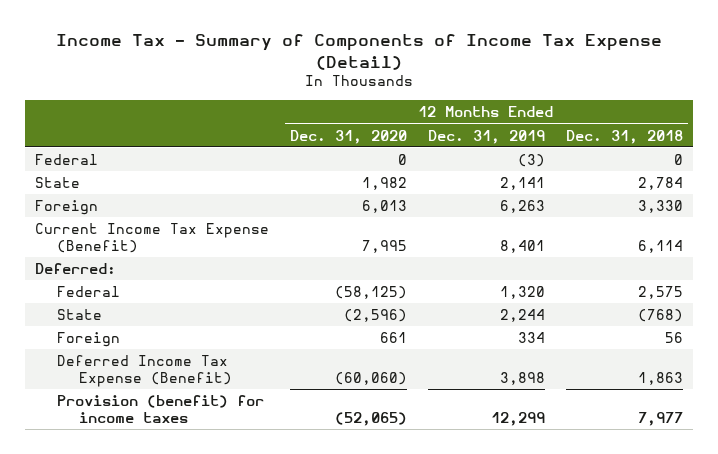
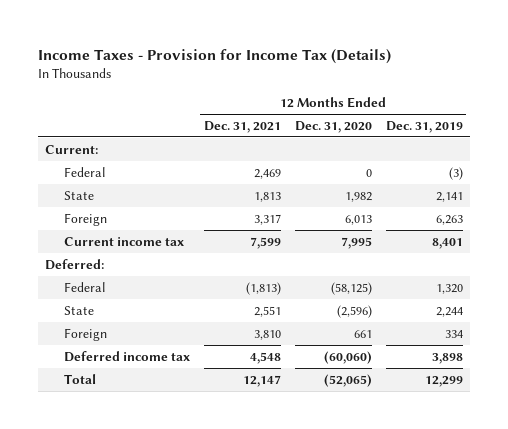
[56,34,663,70] Income Tax - Summary of Components of Income Tax Expense (Detail) -> [38,48,392,64] Income Taxes - Provision for Income Tax (Details)
[565,129,683,144] Dec. 31, 2018 -> none
none -> [203,120,281,133] Dec. 31, 2021
none -> [45,144,99,154] Current:
[35,222,270,253] Current Income Tax Expense (Benefit) -> [63,236,184,246] Current income tax
[57,354,233,387] Deferred Income Tax Expense (Benefit) -> [63,350,190,362] Deferred income tax
[57,394,265,423] Provision (benefit) for income taxes -> [63,373,96,384] Total

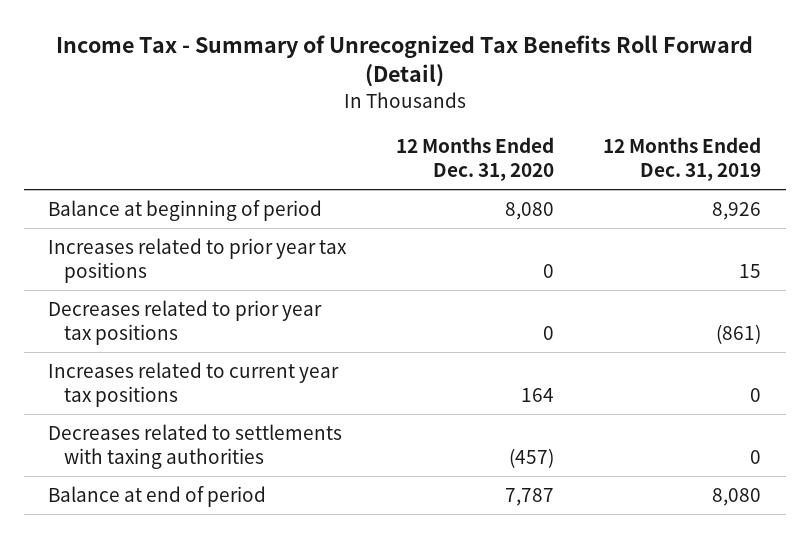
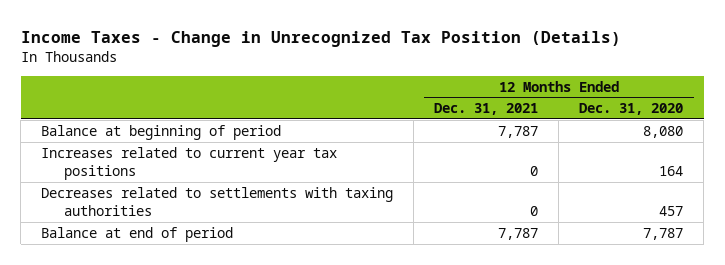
[55,35,753,88] Income Tax - Summary of Unrecognized Tax Benefits Roll Forward (Detail) -> [20,30,621,47] Income Taxes - Change in Unrecognized Tax Position (Details)
[603,136,762,181] 12 Months Ended Dec. 31, 2019 -> none
none -> [434,103,539,116] Dec. 31, 2021
[48,238,348,283] Increases related to prior year tax positions -> none
[48,300,323,345] Decreases related to prior year tax positions -> none
[508,447,554,468] (457) -> [659,205,684,216] 457

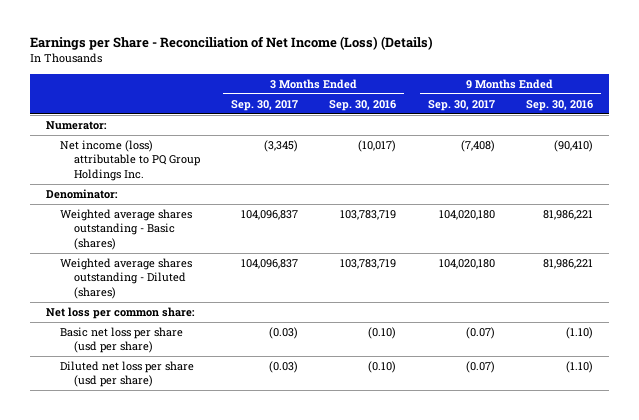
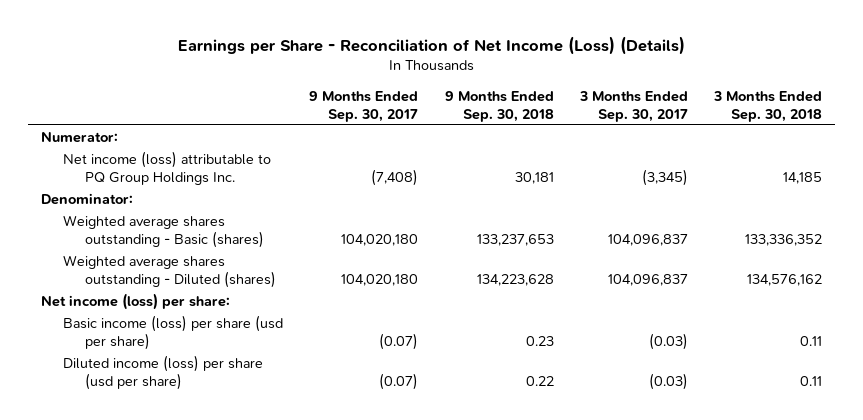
[329,99,397,111] Sep. 30, 2016 -> none
[526,99,594,111] Sep. 30, 2016 -> none
none -> [444,90,554,122] 9 Months Ended Sep. 30, 2018
none -> [712,90,822,122] 3 Months Ended Sep. 30, 2018
[45,307,195,320] Net loss per common share: -> [41,292,231,310] Net income (loss) per share:
[59,327,183,354] Basic net loss per share (usd per share) -> [63,314,284,350] Basic income (loss) per share (usd per share)
[59,361,194,388] Diluted net loss per share (usd per share) -> [63,354,264,390] Diluted income (loss) per share (usd per share)

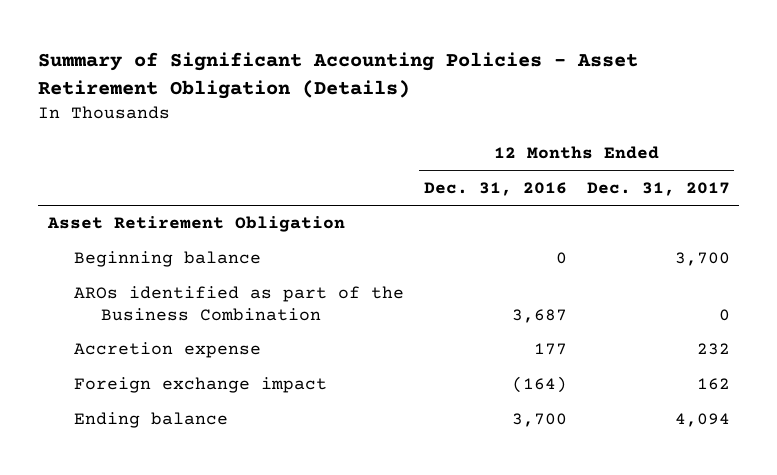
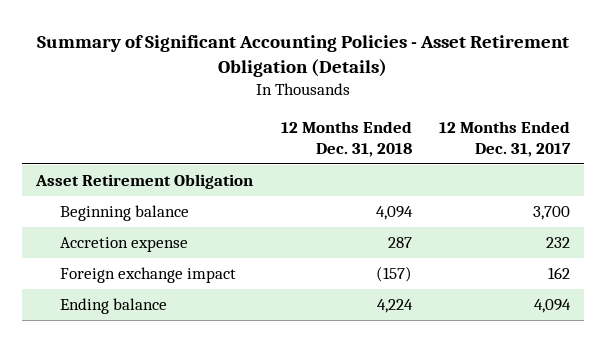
[423,181,567,196] Dec. 31, 2016 -> none
none -> [280,120,412,157] 12 Months Ended Dec. 31, 2018
[74,286,405,322] AROs identified as part of the Business Combination -> none

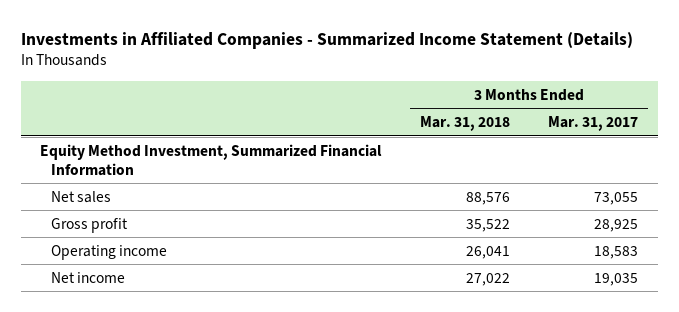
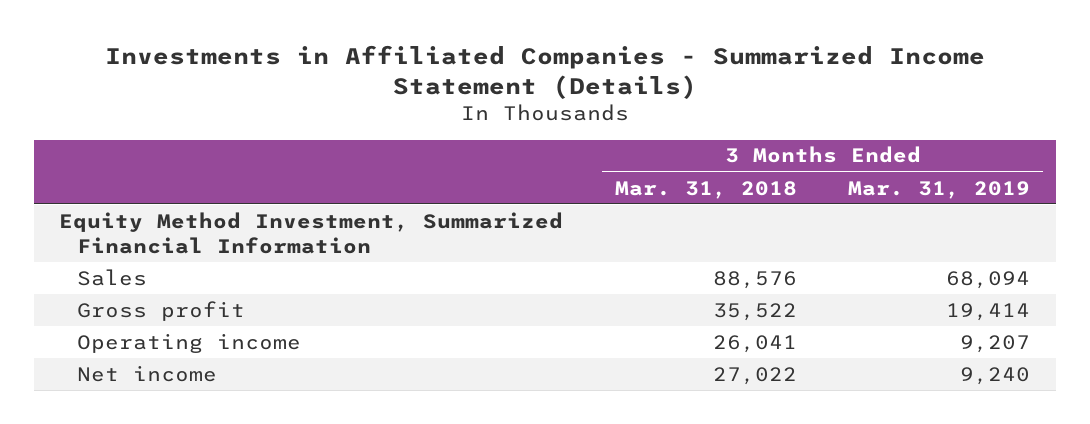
[548,116,639,132] Mar. 31, 2017 -> none
none -> [848,180,1031,199] Mar. 31, 2019
[51,190,112,203] Net sales -> [77,268,148,286] Sales

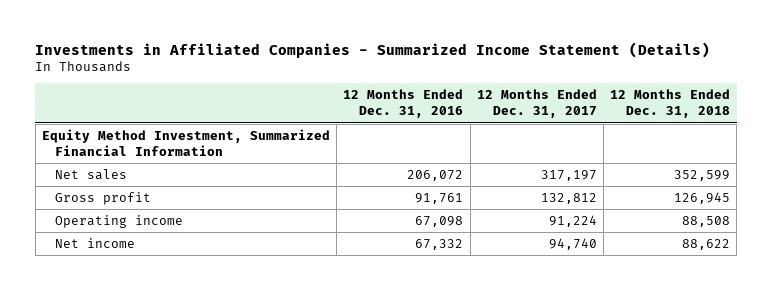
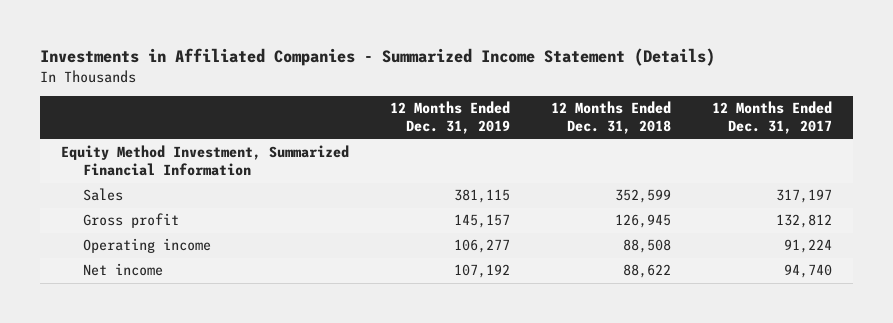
[343,89,464,119] 12 Months Ended Dec. 31, 2016 -> none
none -> [389,101,510,135] 12 Months Ended Dec. 31, 2019
[55,168,128,180] Net sales -> [82,188,123,202] Sales

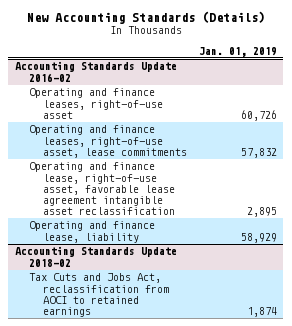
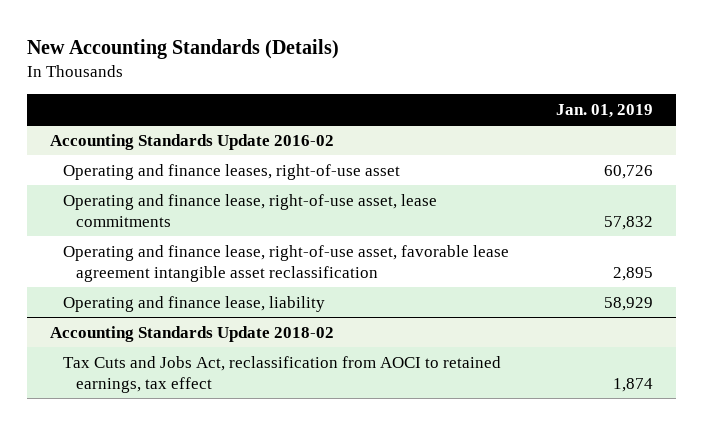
[28,125,187,158] Operating and finance leases, right-of-use asset, lease commitments -> [63,193,438,227] Operating and finance lease, right-of-use asset, lease commitments
[28,273,169,317] Tax Cuts and Jobs Act, reclassification from AOCI to retained earnings -> [63,355,502,393] Tax Cuts and Jobs Act, reclassification from AOCI to retained earnings, tax effect

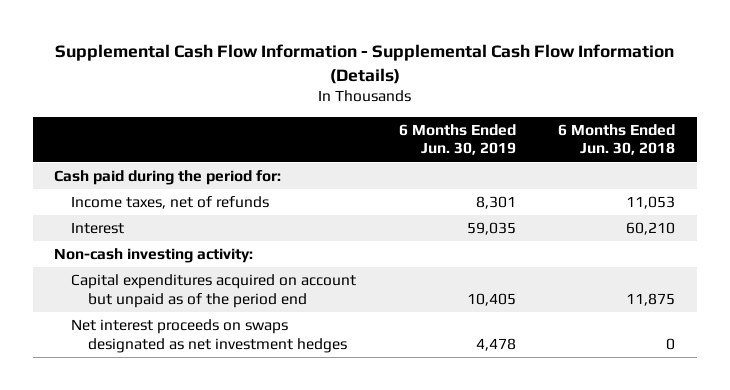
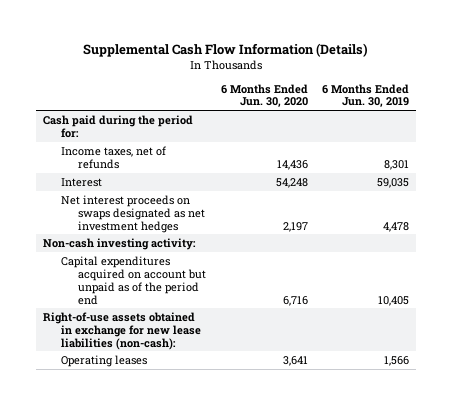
[54,43,674,84] Supplemental Cash Flow Information - Supplemental Cash Flow Information (Details) -> [82,42,368,57] Supplemental Cash Flow Information (Details)
[558,124,676,156] 6 Months Ended Jun. 30, 2018 -> none
none -> [220,83,308,108] 6 Months Ended Jun. 30, 2020
[70,319,347,353] Net interest proceeds on swaps designated as net investment hedges -> [60,194,206,233] Net interest proceeds on swaps designated as net investment hedges
none -> [43,311,201,350] Right-of-use assets obtained in exchange for new lease liabilities (non-cash):
none -> [60,354,147,367] Operating leases

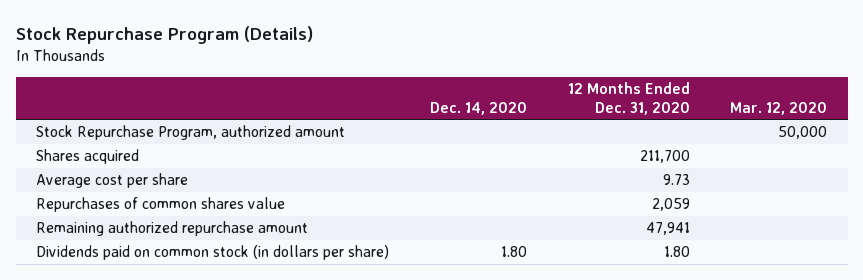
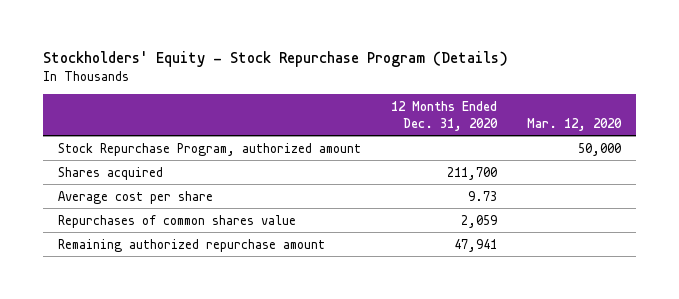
[15,25,313,44] Stock Repurchase Program (Details) -> [42,51,508,68] Stockholders' Equity - Stock Repurchase Program (Details)
[429,101,527,115] Dec. 14, 2020 -> none
[36,245,390,261] Dividends paid on common stock (in dollars per share) -> none

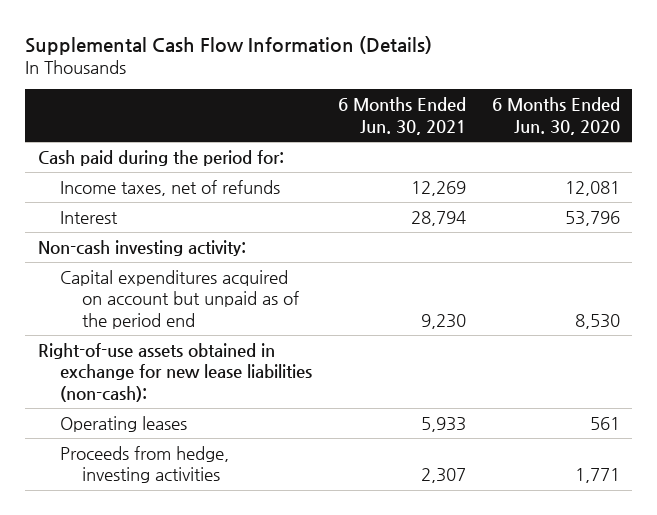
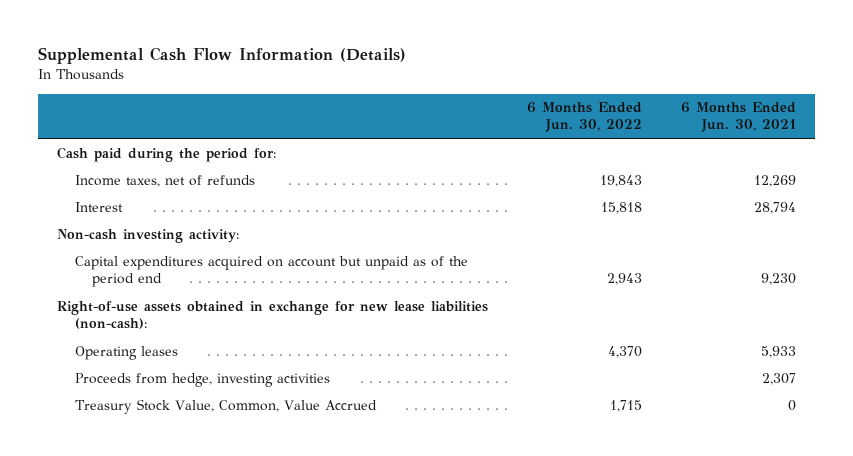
[491,97,620,135] 6 Months Ended Jun. 30, 2020 -> none
none -> [526,102,642,133] 6 Months Ended Jun. 30, 2022
none -> [74,398,377,414] Treasury Stock Value, Common, Value Accrued

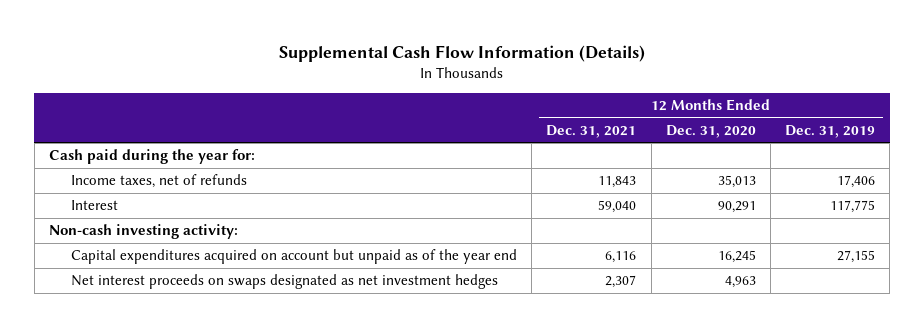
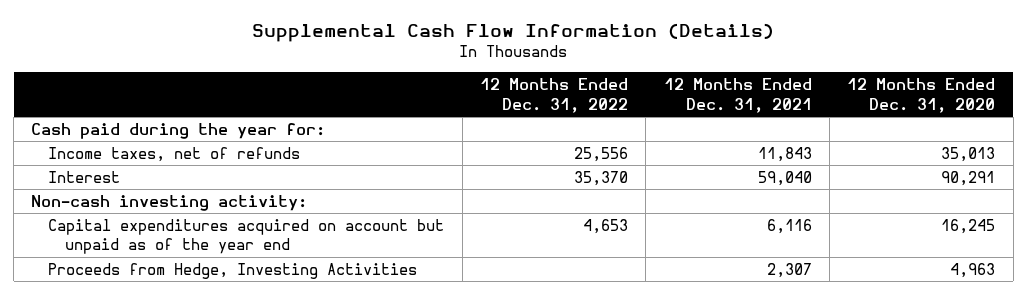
[785,124,876,138] Dec. 31, 2019 -> none
none -> [479,78,628,113] 12 Months Ended Dec. 31, 2022
[70,274,498,290] Net interest proceeds on swaps designated as net investment hedges -> [48,262,418,279] Proceeds from Hedge, Investing Activities

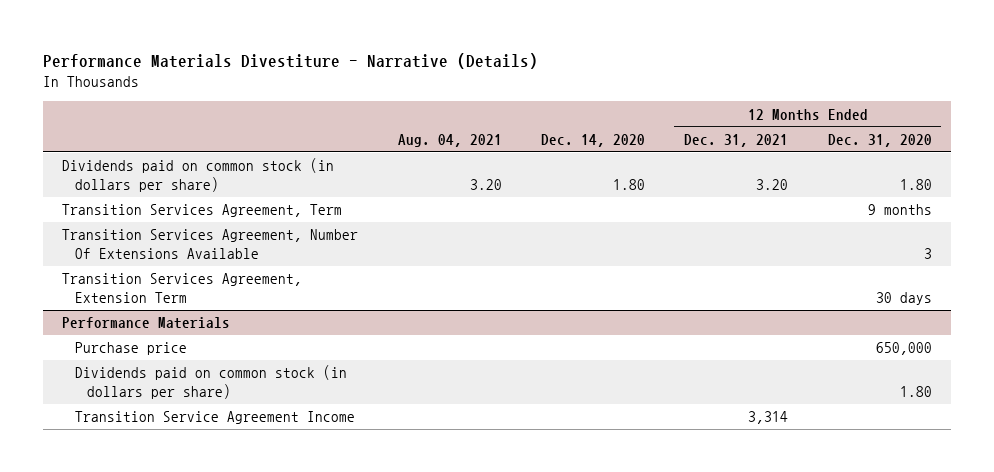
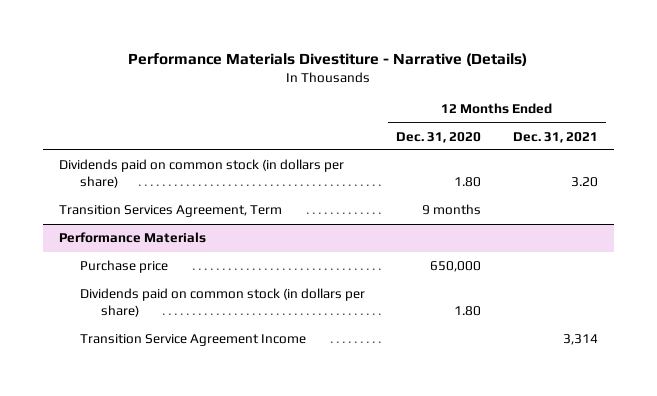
[397,134,502,148] Aug. 04, 2021 -> none
[540,134,645,148] Dec. 14, 2020 -> none
[62,229,359,260] Transition Services Agreement, Number Of Extensions Available -> none
[62,273,303,304] Transition Services Agreement, Extension Term -> none

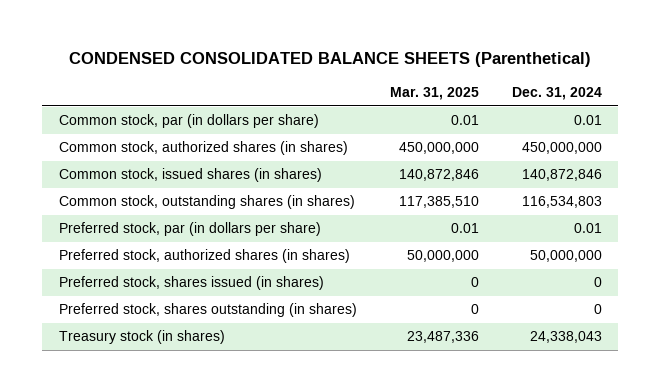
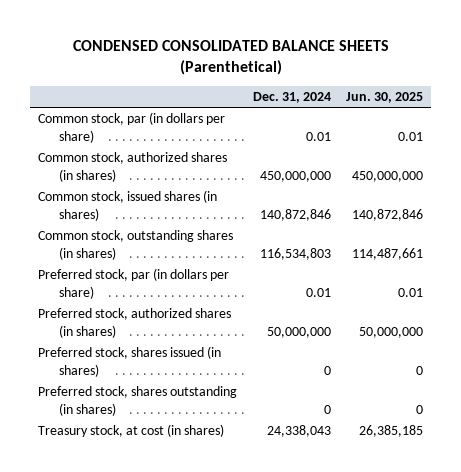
[389,87,479,101] Mar. 31, 2025 -> none
none -> [346,91,424,103] Jun. 30, 2025
[58,330,225,345] Treasury stock (in shares) -> [37,424,224,438] Treasury stock, at cost (in shares)

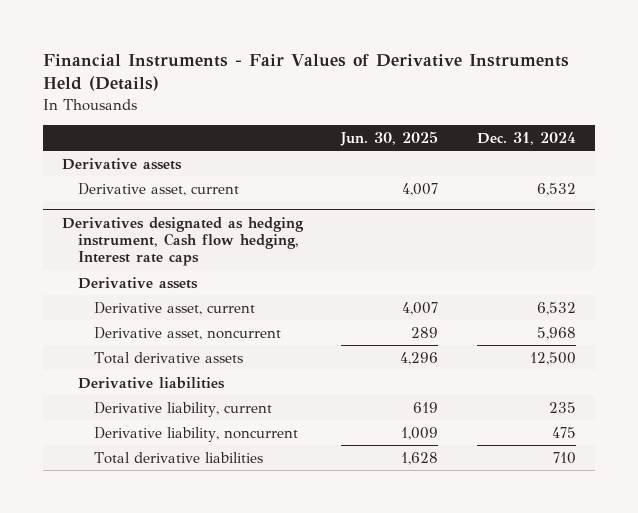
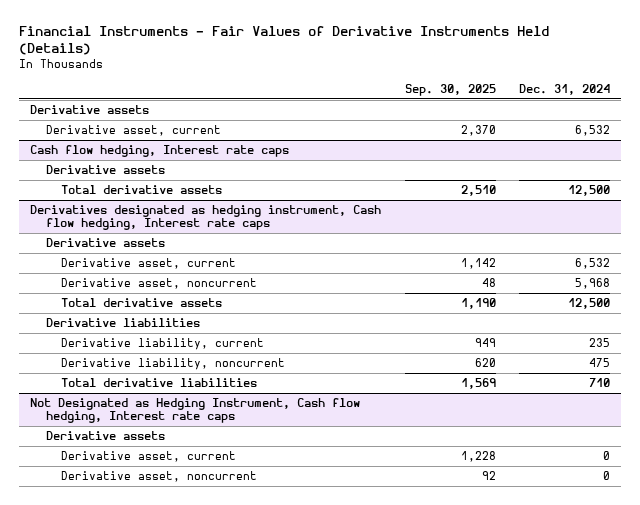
[340,130,439,146] Jun. 30, 2025 -> none
none -> [404,84,496,97] Sep. 30, 2025
none -> [30,145,290,158] Cash flow hedging, Interest rate caps
none -> [45,165,165,175] Derivative assets
none -> [60,185,222,195] Total derivative assets
none -> [30,398,361,424] Not Designated as Hedging Instrument, Cash flow hedging, Interest rate caps
none -> [45,431,165,441] Derivative assets
none -> [60,451,236,463] Derivative asset, current
none -> [60,471,257,483] Derivative asset, noncurrent

